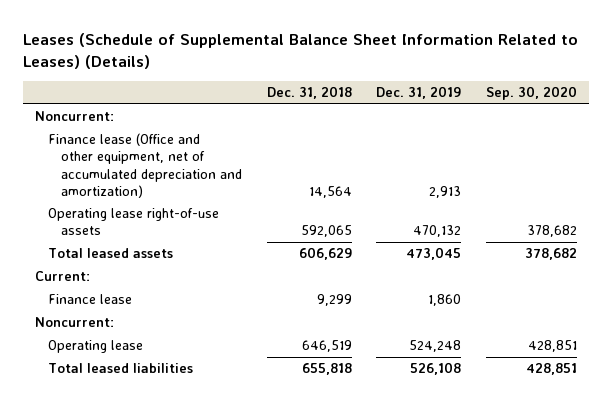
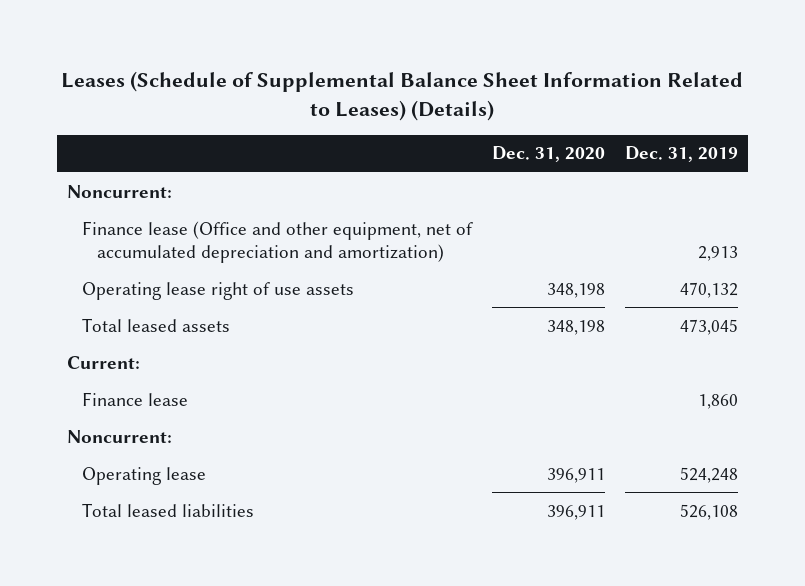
[266,86,352,100] Dec. 31, 2018 -> none
[486,86,578,101] Sep. 30, 2020 -> none
none -> [491,146,605,163] Dec. 31, 2020
[48,208,220,236] Operating lease right-of-use assets -> [82,281,355,300] Operating lease right of use assets

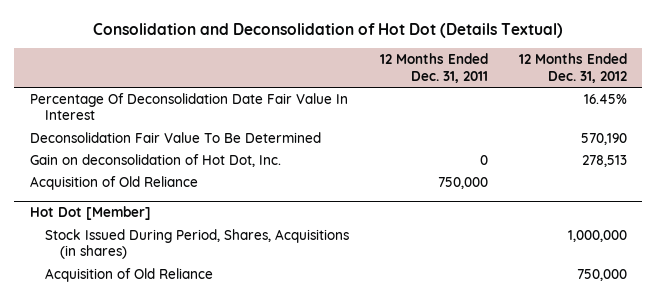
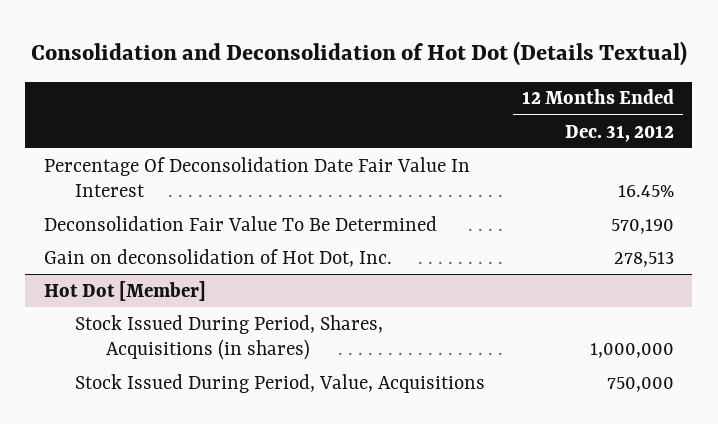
[379,53,488,83] 12 Months Ended Dec. 31, 2011 -> none
[29,175,198,190] Acquisition of Old Reliance -> none
[45,267,214,282] Acquisition of Old Reliance -> [74,373,485,393] Stock Issued During Period, Value, Acquisitions

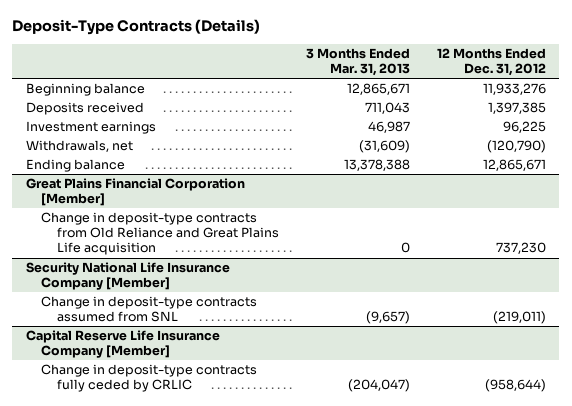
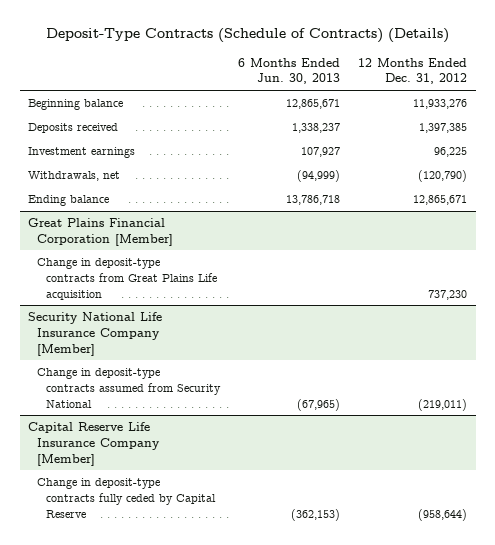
[12,19,261,36] Deposit-Type Contracts (Details) -> [45,28,449,44] Deposit-Type Contracts (Schedule of Contracts) (Details)
[305,48,410,77] 3 Months Ended Mar. 31, 2013 -> none
none -> [238,57,341,85] 6 Months Ended Jun. 30, 2013
[41,212,279,256] Change in deposit-type contracts from Old Reliance and Great Plains Life acquisition -> [37,258,218,300] Change in deposit-type contracts from Great Plains Life acquisition
[41,296,258,323] Change in deposit-type contracts assumed from SNL -> [37,368,222,408] Change in deposit-type contracts assumed from Security National
[41,364,258,393] Change in deposit-type contracts fully ceded by CRLIC -> [37,478,217,518] Change in deposit-type contracts fully ceded by Capital Reserve

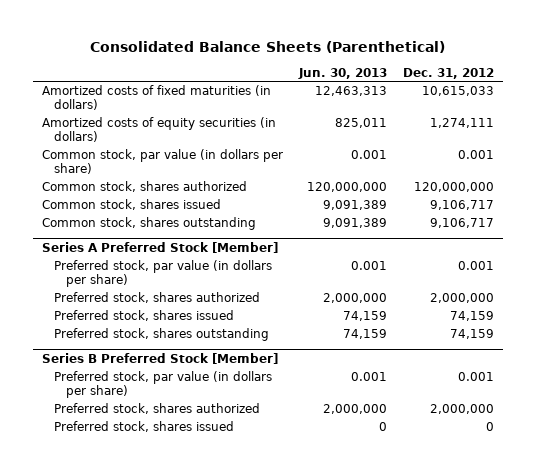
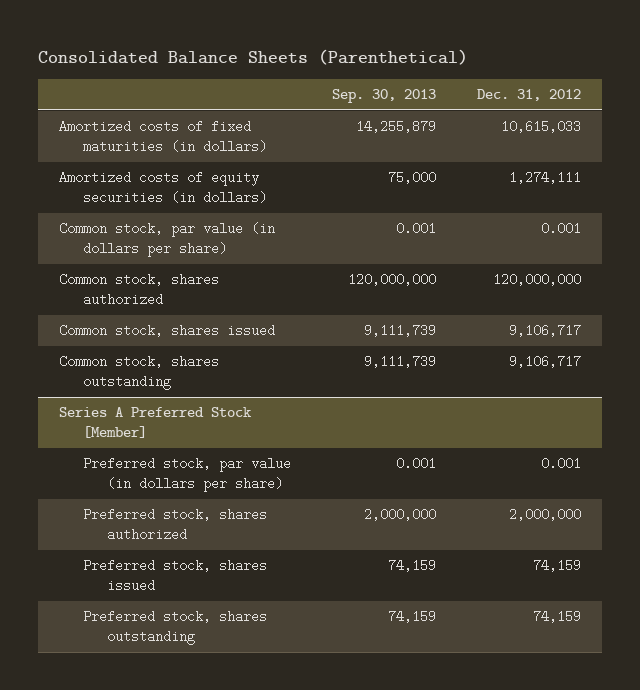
[298,67,388,79] Jun. 30, 2013 -> none
none -> [332,89,437,104] Sep. 30, 2013
[41,353,278,365] Series B Preferred Stock [Member] -> none
[54,371,273,399] Preferred stock, par value (in dollars per share) -> none
[54,403,261,415] Preferred stock, shares authorized -> none
[54,421,235,433] Preferred stock, shares issued -> none

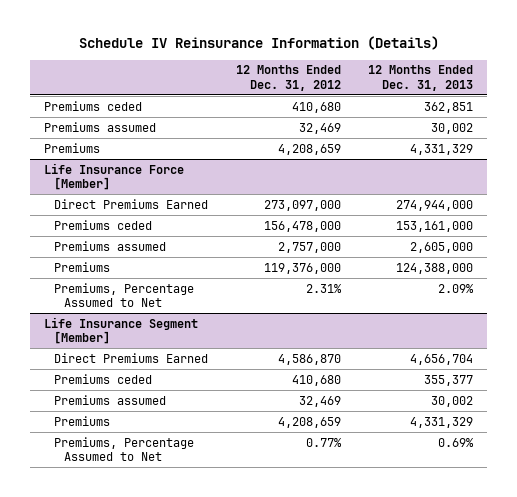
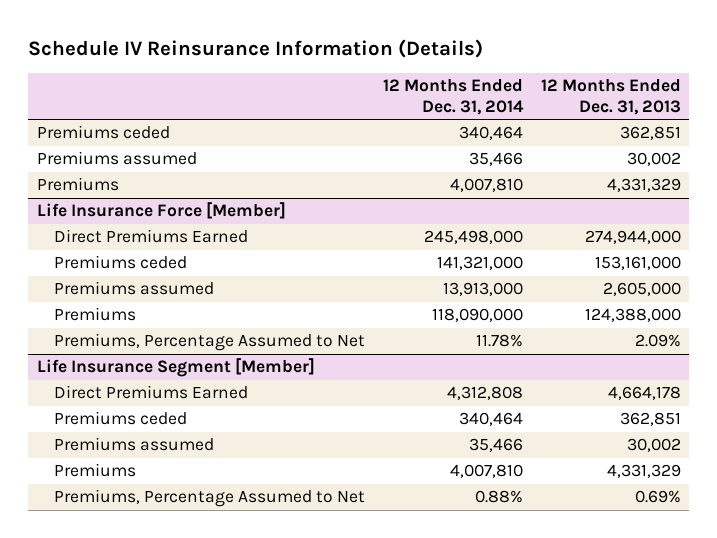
[235,65,341,91] 12 Months Ended Dec. 31, 2012 -> none
none -> [382,79,524,115] 12 Months Ended Dec. 31, 2014
[410,353,474,365] 4,656,704 -> [607,386,681,401] 4,664,178
[424,374,474,386] 355,377 -> [619,412,681,427] 362,851

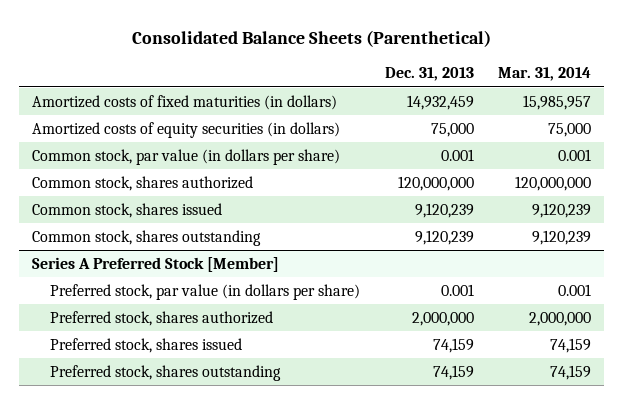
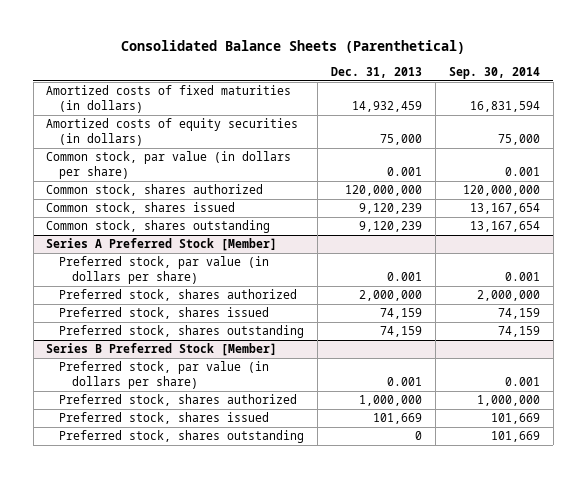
[498,67,592,82] Mar. 31, 2014 -> none
none -> [448,67,540,80] Sep. 30, 2014
none -> [46,343,278,357] Series B Preferred Stock [Member]
none -> [59,361,270,390] Preferred stock, par value (in dollars per share)
none -> [59,394,298,407] Preferred stock, shares authorized
none -> [59,412,270,425] Preferred stock, shares issued
none -> [59,430,305,444] Preferred stock, shares outstanding

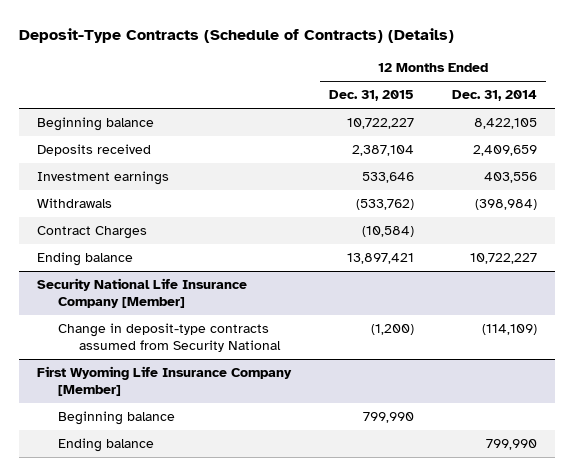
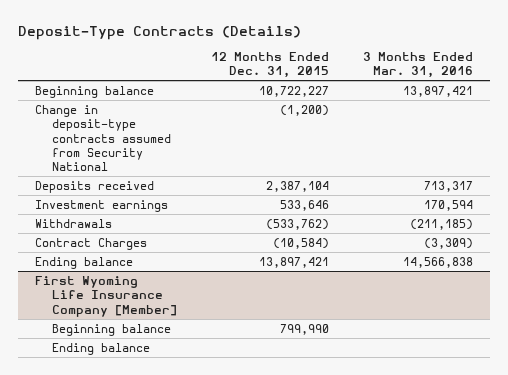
[18,27,454,43] Deposit-Type Contracts (Schedule of Contracts) (Details) -> [17,25,301,40] Deposit-Type Contracts (Details)
[451,90,537,102] Dec. 31, 2014 -> none
none -> [362,51,473,79] 3 Months Ended Mar. 31, 2016
none -> [34,104,171,172] Change in deposit-type contracts assumed from Security National
[37,278,248,309] Security National Life Insurance Company [Member] -> none
[58,323,282,353] Change in deposit-type contracts assumed from Security National -> none

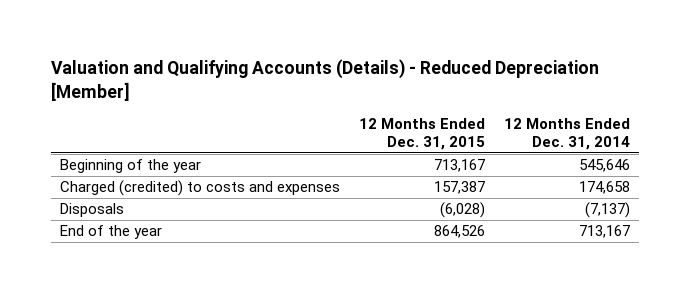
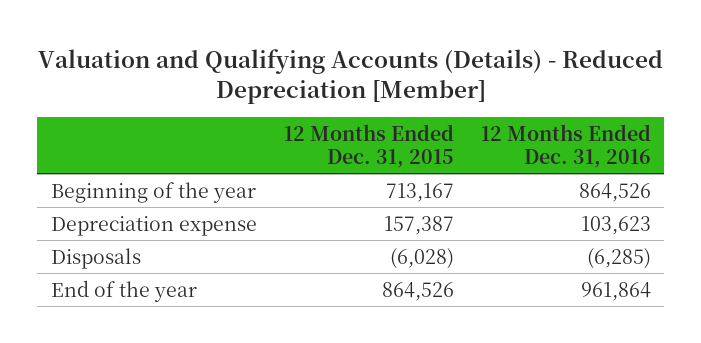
[503,118,630,150] 12 Months Ended Dec. 31, 2014 -> none
none -> [480,124,651,169] 12 Months Ended Dec. 31, 2016
[60,180,341,197] Charged (credited) to costs and expenses -> [50,215,257,236] Depreciation expense

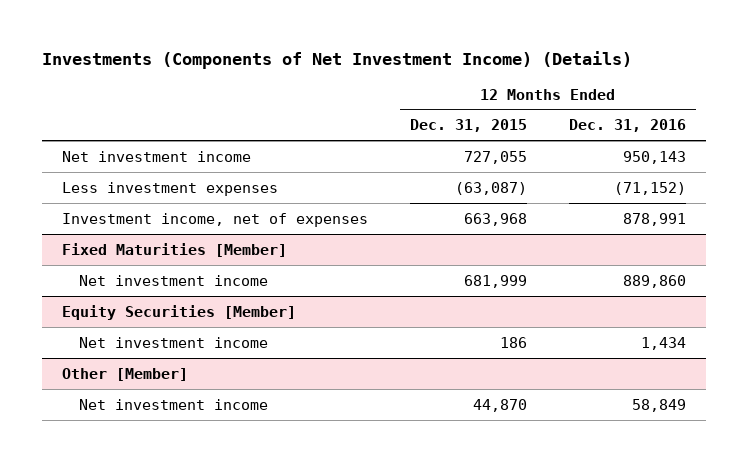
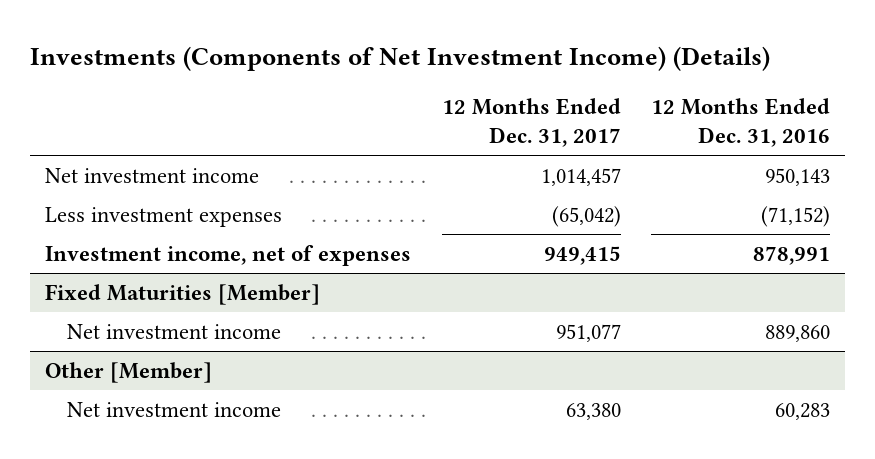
[409,119,527,133] Dec. 31, 2015 -> none
none -> [441,97,621,148] 12 Months Ended Dec. 31, 2017
[62,304,297,320] Equity Securities [Member] -> none
[79,336,269,348] Net investment income -> none
[631,398,686,412] 58,849 -> [775,402,831,420] 60,283

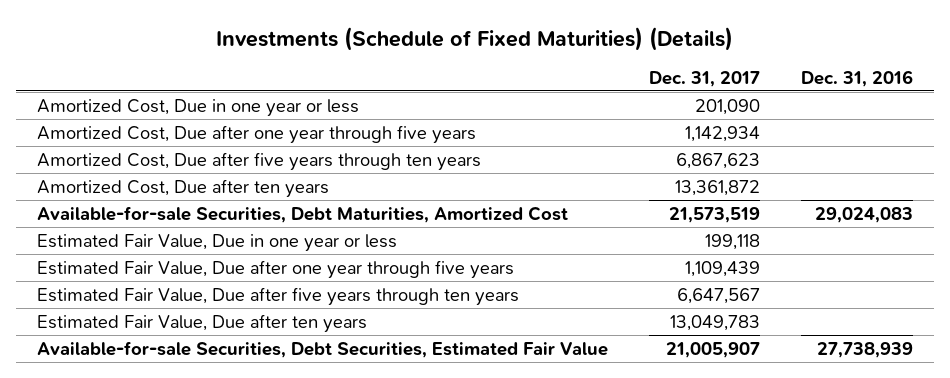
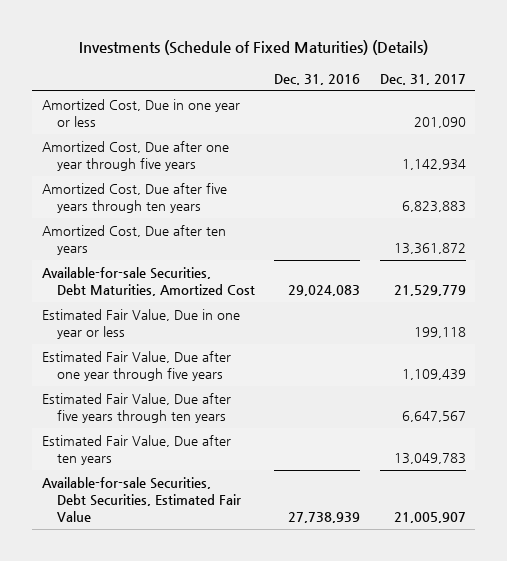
[676,152,761,169] 6,867,623 -> [401,200,466,212] 6,823,883
[669,206,761,223] 21,573,519 -> [393,284,466,296] 21,529,779

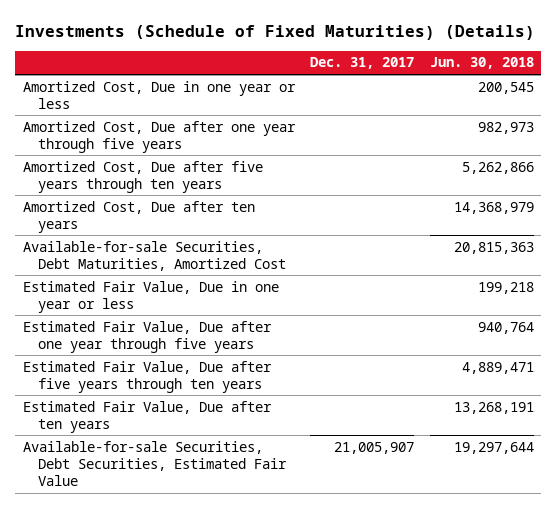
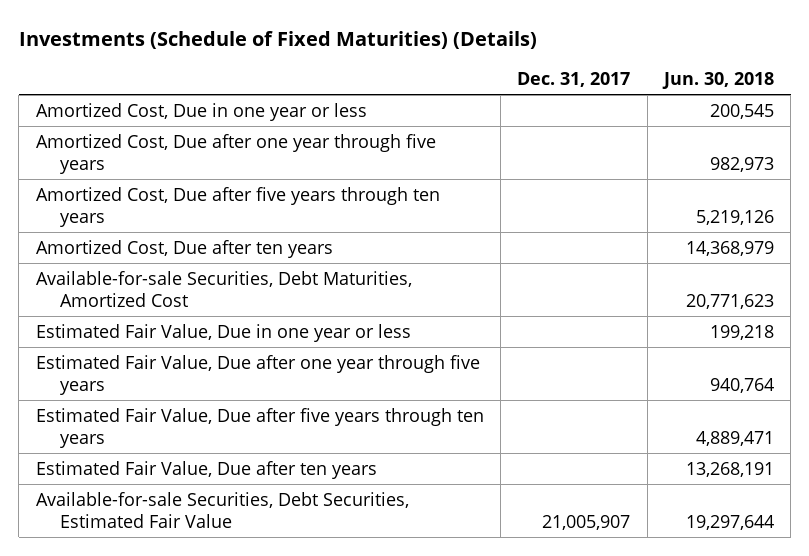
[461,161,534,174] 5,262,866 -> [695,210,774,226] 5,219,126
[453,241,534,254] 20,815,363 -> [685,294,774,310] 20,771,623

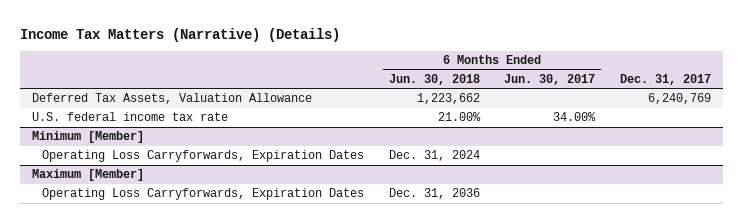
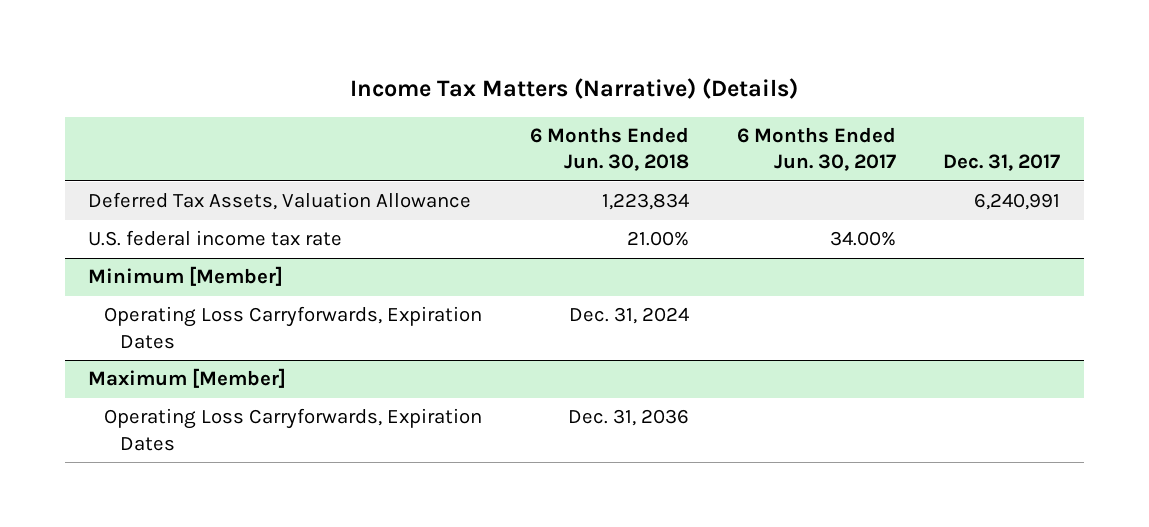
[416,93,480,105] 1,223,662 -> [601,193,689,211] 1,223,834
[647,93,711,105] 6,240,769 -> [974,193,1061,211] 6,240,991

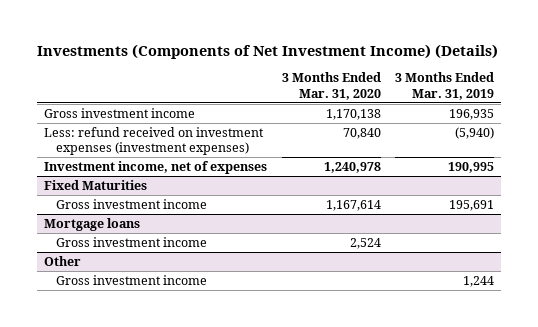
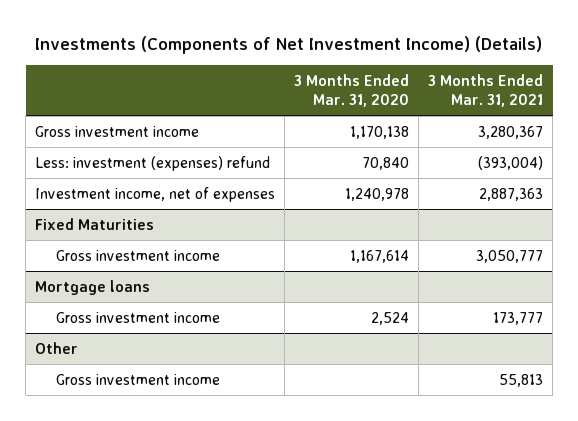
[394,72,494,100] 3 Months Ended Mar. 31, 2019 -> none
none -> [428,73,544,108] 3 Months Ended Mar. 31, 2021
[44,126,265,156] Less: refund received on investment expenses (investment expenses) -> [35,155,271,171] Less: investment (expenses) refund

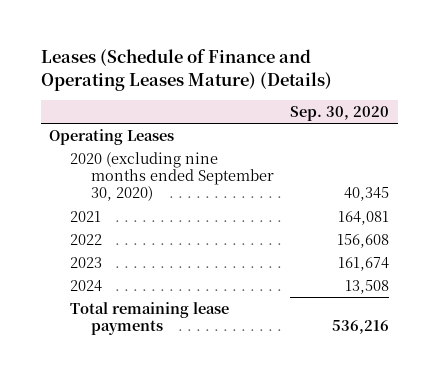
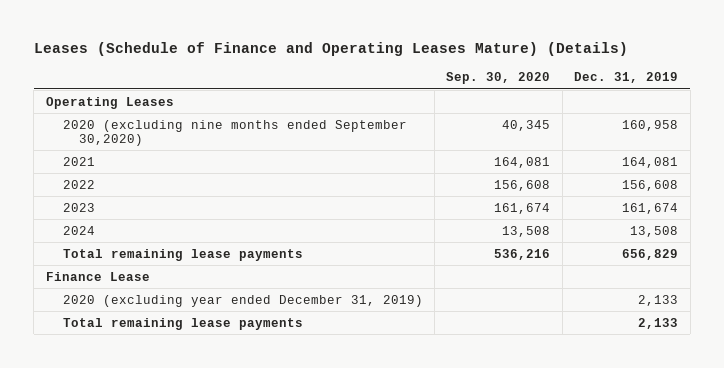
none -> [574,72,679,84] Dec. 31, 2019
[69,151,274,202] 2020 (excluding nine months ended September 30, 2020) -> [62,119,407,146] 2020 (excluding nine months ended September 30,2020)
none -> [45,271,150,281] Finance Lease
none -> [62,294,423,307] 2020 (excluding year ended December 31, 2019)
none -> [62,317,303,330] Total remaining lease payments

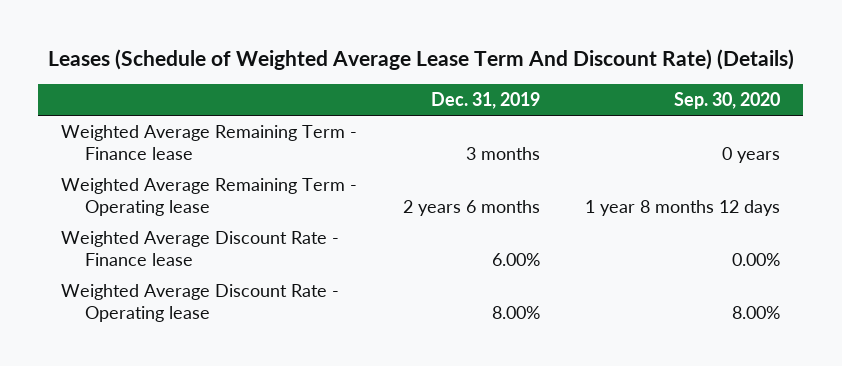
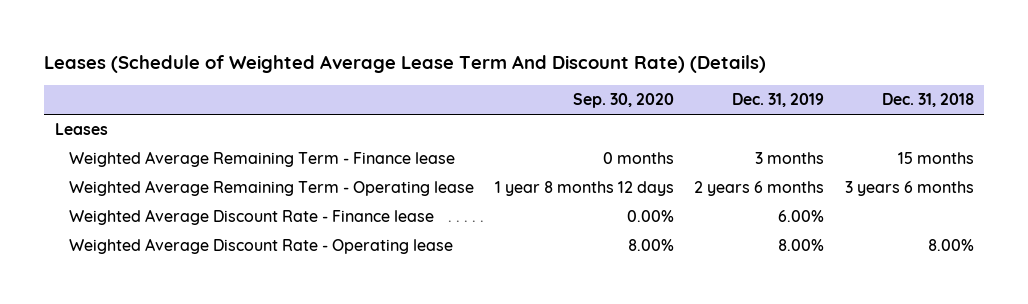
none -> [881,93,974,108] Dec. 31, 2018
none -> [54,123,108,136] Leases
[722,146,781,163] 0 years -> [602,152,674,165] 0 months

